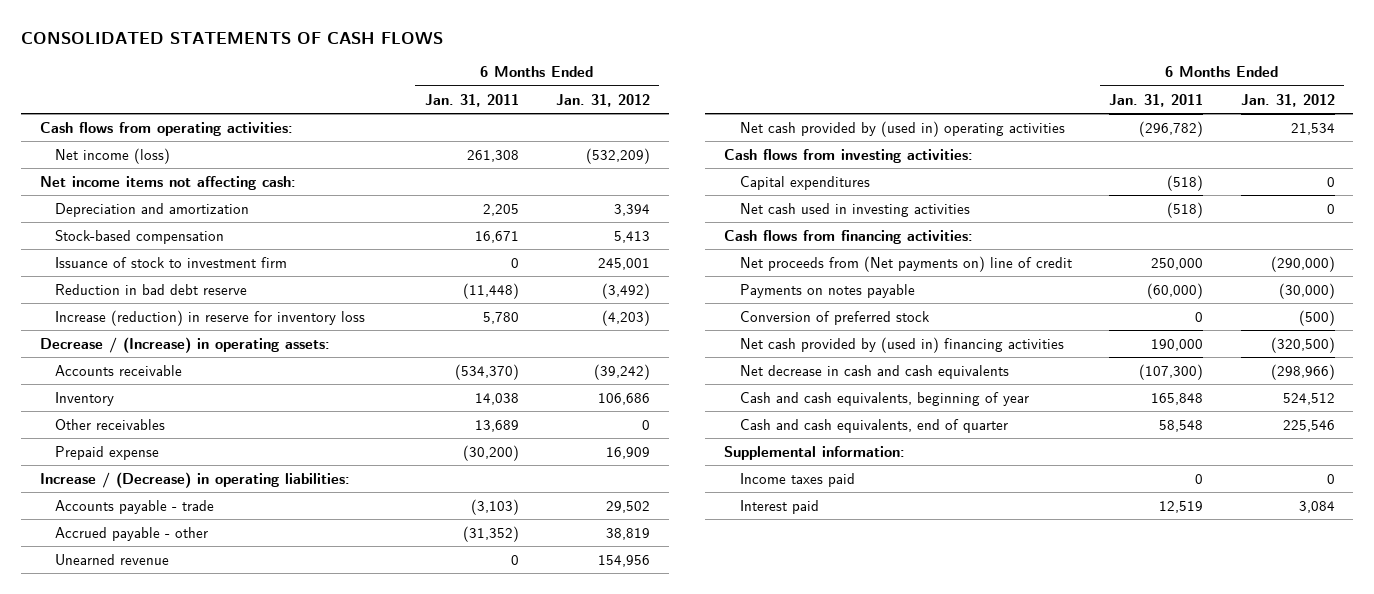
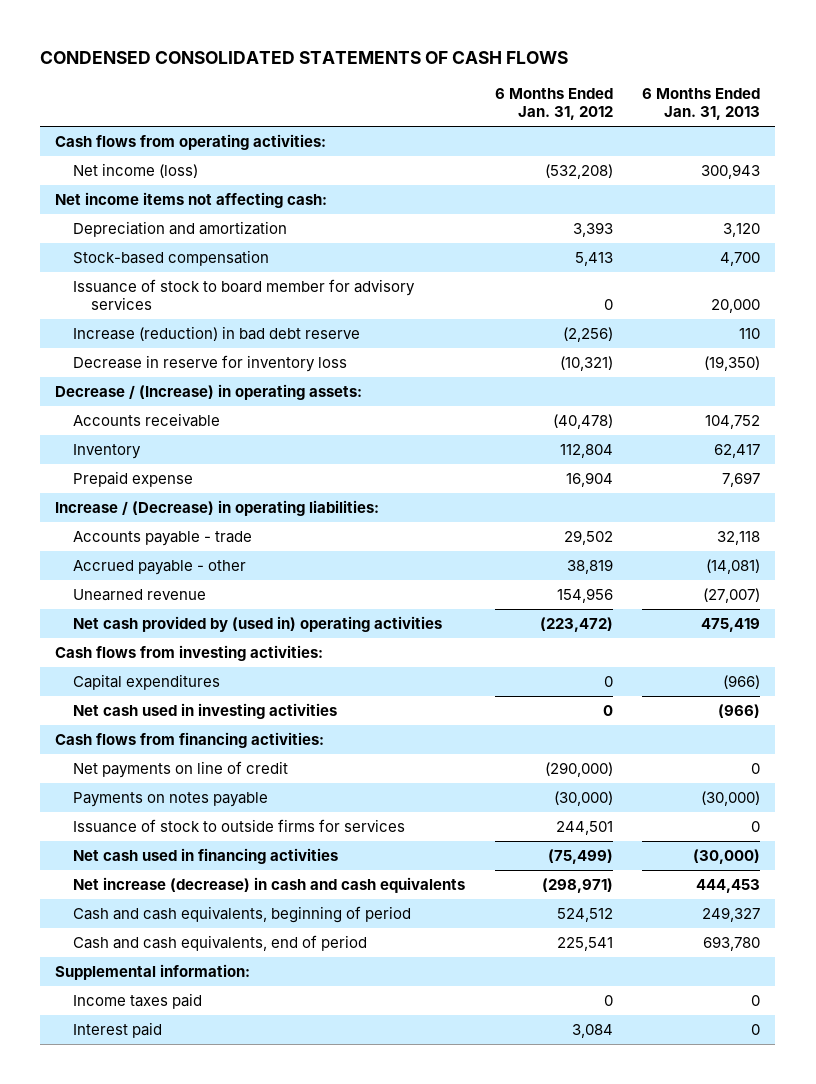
[20,31,443,44] CONSOLIDATED STATEMENTS OF CASH FLOWS -> [40,50,569,64] CONDENSED CONSOLIDATED STATEMENTS OF CASH FLOWS
[424,93,519,107] Jan. 31, 2011 -> none
none -> [642,88,761,121] 6 Months Ended Jan. 31, 2013
[586,147,651,164] (532,209) -> [544,164,613,180] (532,208)
[614,203,651,216] 3,394 -> [572,222,613,238] 3,393
[55,256,288,268] Issuance of stock to investment firm -> none
none -> [73,279,416,310] Issuance of stock to board member for advisory services
[55,283,248,295] Reduction in bad debt reserve -> [73,326,361,342] Increase (reduction) in bad debt reserve
[602,282,651,299] (3,492) -> [562,327,613,343] (2,256)
[55,309,366,326] Increase (reduction) in reserve for inventory loss -> [73,355,348,373] Decrease in reserve for inventory loss
[602,309,651,326] (4,203) -> [559,356,613,372] (10,321)
[55,418,166,430] Other receivables -> none
[594,363,651,380] (39,242) -> [552,414,613,430] (40,478)
[598,392,651,405] 106,686 -> [559,444,613,459] 112,804
[606,446,651,459] 16,909 -> [565,472,613,488] 16,904
[1290,122,1335,135] 21,534 -> [539,617,613,633] (223,472)
[739,255,1072,272] Net proceeds from (Net payments on) line of credit -> [73,761,289,779] Net payments on line of credit
[739,310,930,325] Conversion of preferred stock -> none
none -> [73,819,406,834] Issuance of stock to outside firms for services
[739,336,1064,353] Net cash provided by (used in) financing activities -> [73,848,339,865] Net cash used in financing activities
[1270,336,1335,353] (320,500) -> [547,849,613,865] (75,499)
[739,364,1009,379] Net decrease in cash and cash equivalents -> [73,877,466,894] Net increase (decrease) in cash and cash equivalents
[1270,363,1335,380] (298,966) -> [541,878,613,894] (298,971)
[739,391,1029,406] Cash and cash equivalents, beginning of year -> [73,906,412,924] Cash and cash equivalents, beginning of period
[739,418,1008,433] Cash and cash equivalents, end of quarter -> [73,935,368,952] Cash and cash equivalents, end of period
[1282,419,1335,432] 225,546 -> [556,937,613,952] 225,541

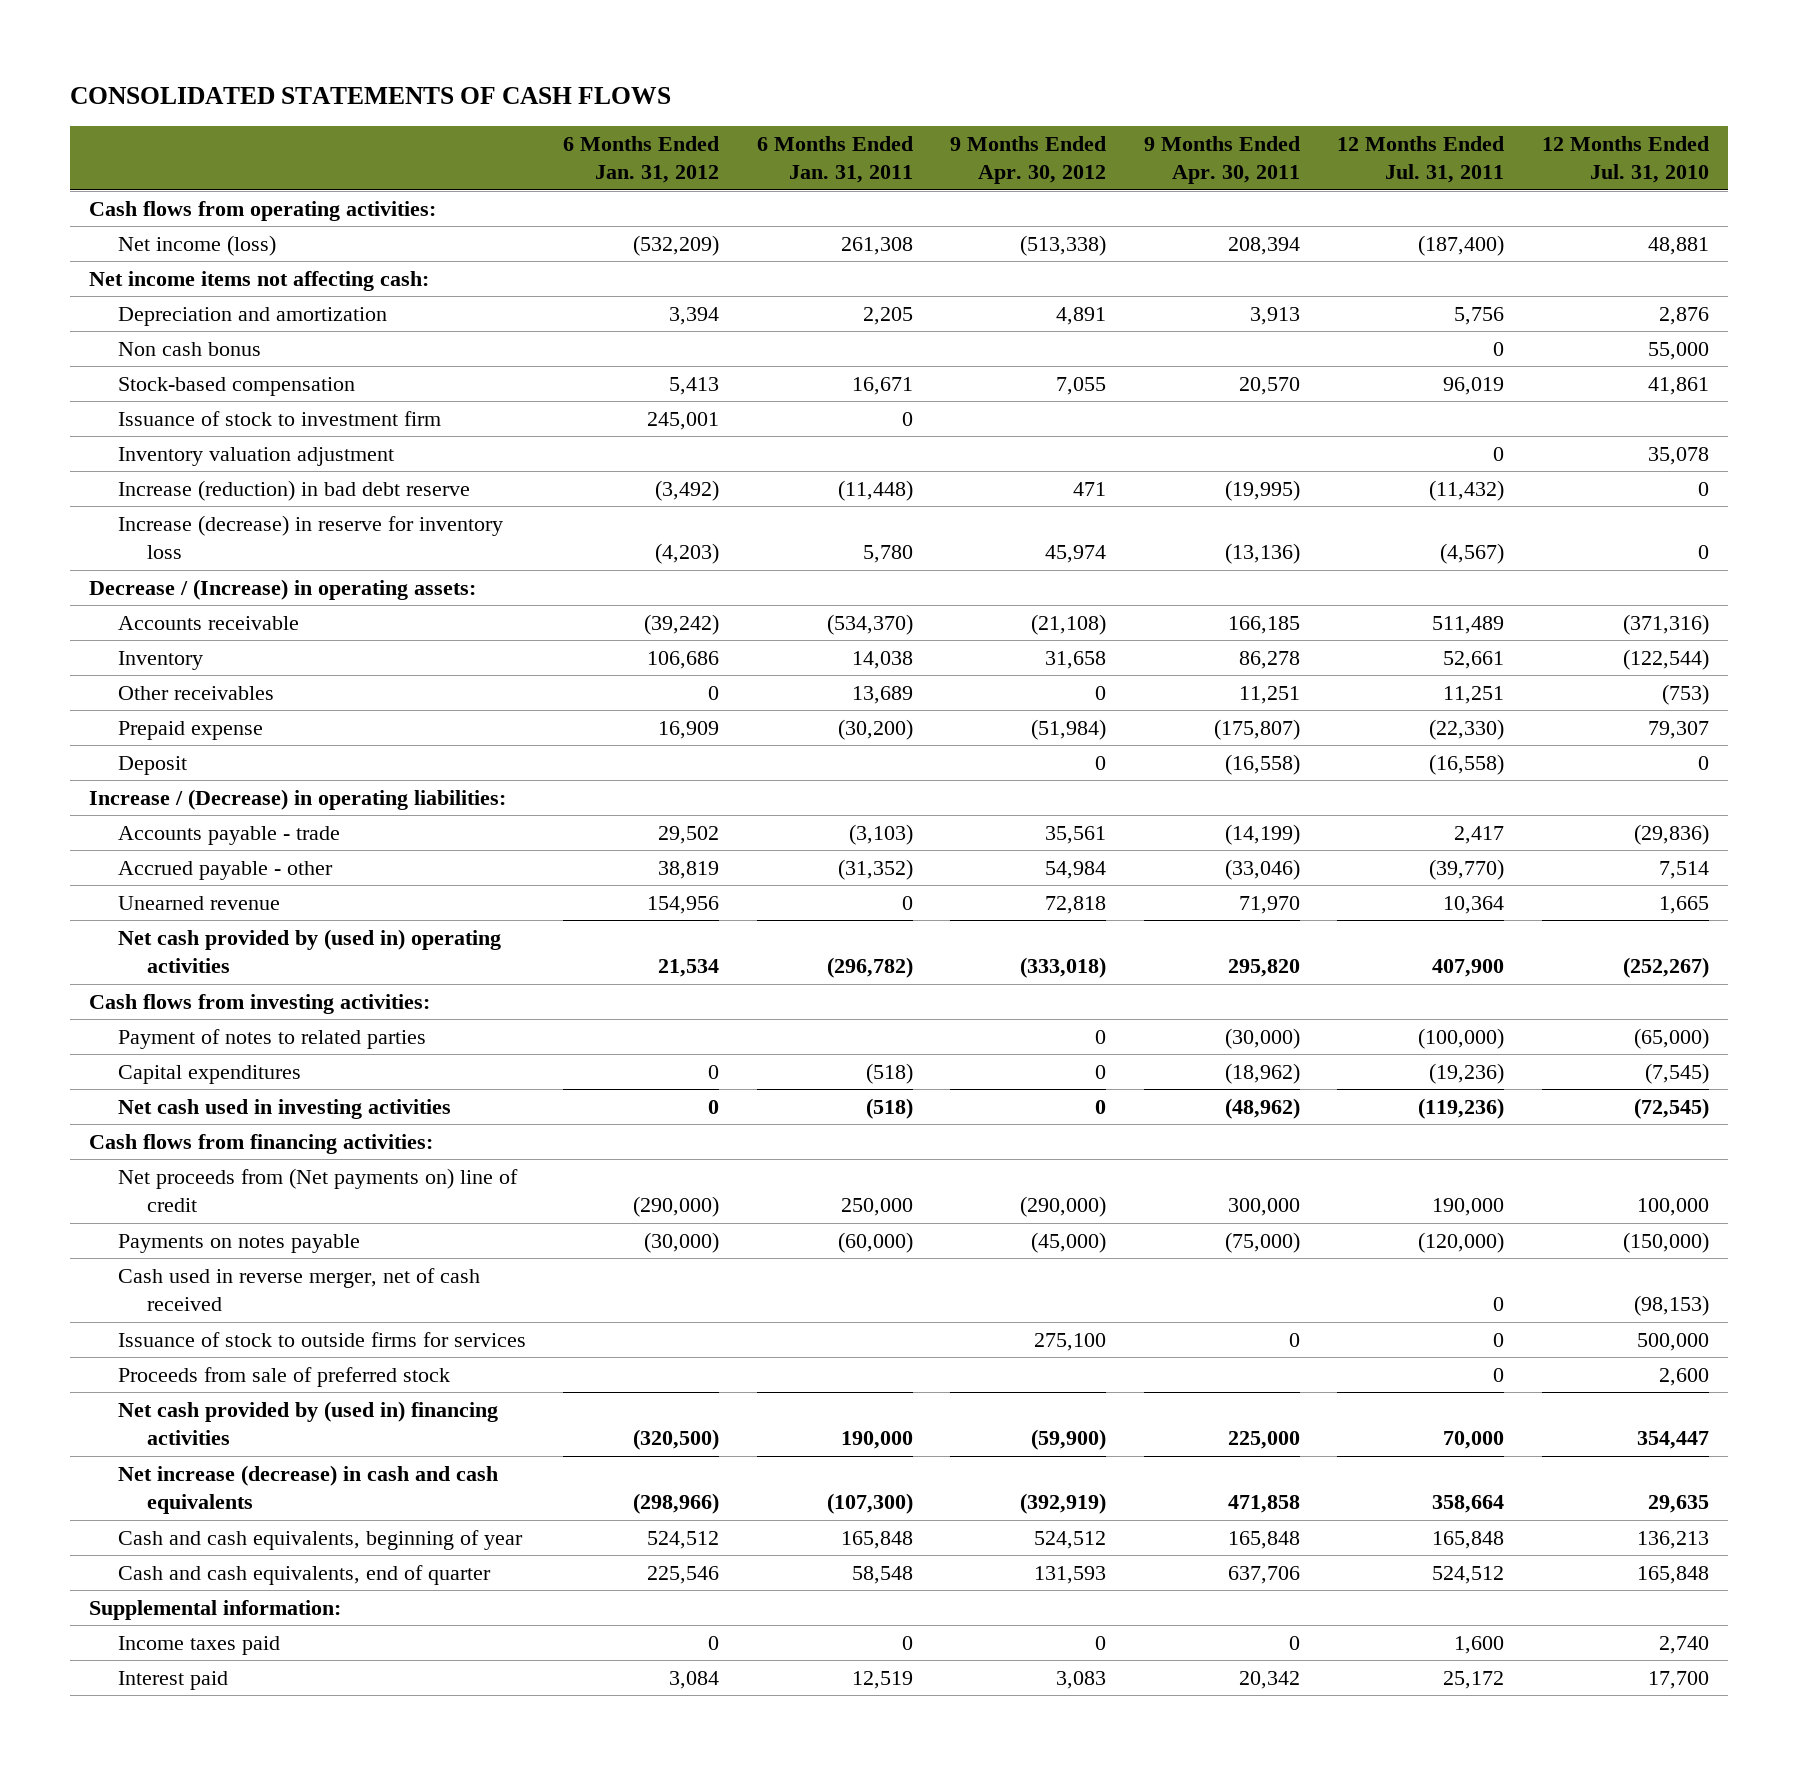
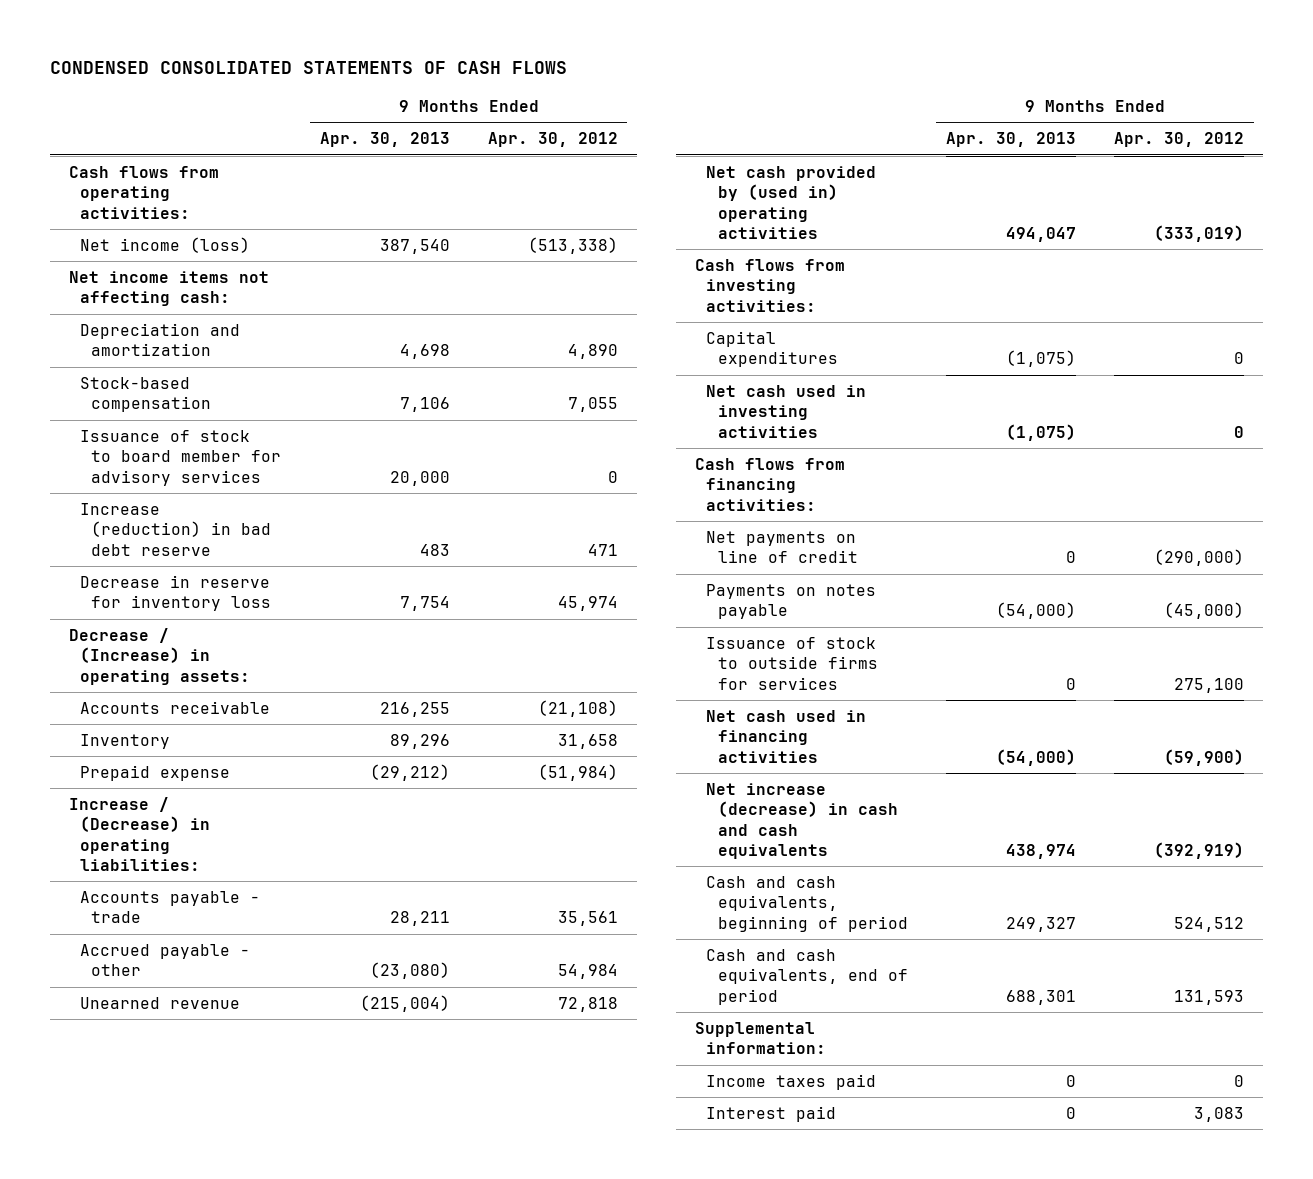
[69,87,671,105] CONSOLIDATED STATEMENTS OF CASH FLOWS -> [49,61,567,75] CONDENSED CONSOLIDATED STATEMENTS OF CASH FLOWS
[563,135,720,184] 6 Months Ended Jan. 31, 2012 -> none
[756,135,913,184] 6 Months Ended Jan. 31, 2011 -> none
[1143,135,1300,185] 9 Months Ended Apr. 30, 2011 -> none
[1337,135,1505,184] 12 Months Ended Jul. 31, 2011 -> none
[1541,135,1709,184] 12 Months Ended Jul. 31, 2010 -> none
none -> [319,132,450,148] Apr. 30, 2013
[117,341,261,356] Non cash bonus -> none
[1056,306,1107,325] 4,891 -> [567,344,618,360] 4,890
[117,410,441,426] Issuance of stock to investment firm -> none
[117,446,394,466] Inventory valuation adjustment -> none
none -> [80,429,282,486] Issuance of stock to board member for advisory services
[117,514,503,560] Increase (decrease) in reserve for inventory loss -> [80,574,272,612] Decrease in reserve for inventory loss
[117,685,274,700] Other receivables -> none
[117,755,187,775] Deposit -> none
[1020,957,1107,979] (333,018) -> [1154,225,1245,243] (333,019)
[117,1028,426,1049] Payment of notes to related parties -> none
[117,1167,518,1213] Net proceeds from (Net payments on) line of credit -> [706,530,858,564] Net payments on line of credit
[117,1267,480,1312] Cash used in reverse merger, net of cash received -> none
[117,1366,450,1387] Proceeds from sale of preferred stock -> none
[117,1400,498,1446] Net cash provided by (used in) financing activities -> [706,709,867,763] Net cash used in financing activities
[117,1529,523,1550] Cash and cash equivalents, beginning of year -> [706,875,908,932] Cash and cash equivalents, beginning of period
[117,1564,491,1585] Cash and cash equivalents, end of quarter -> [706,948,908,1005] Cash and cash equivalents, end of period

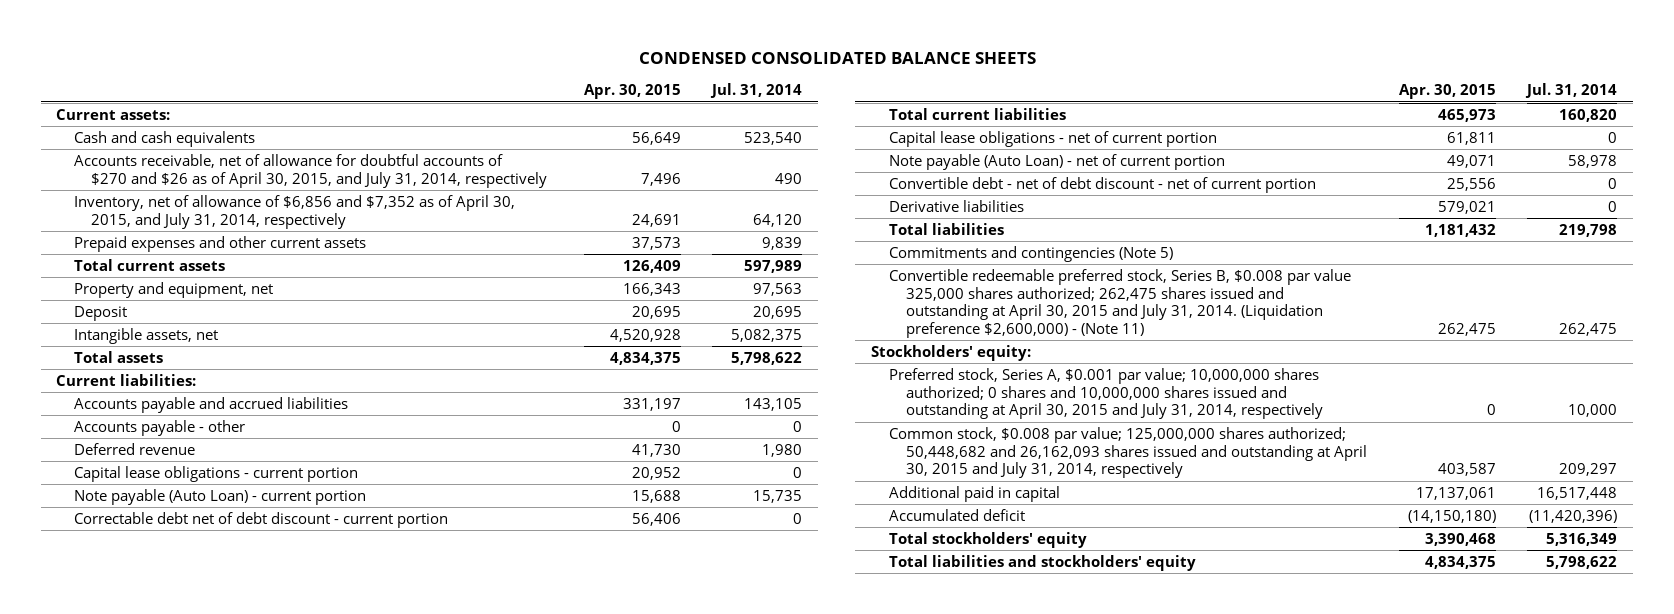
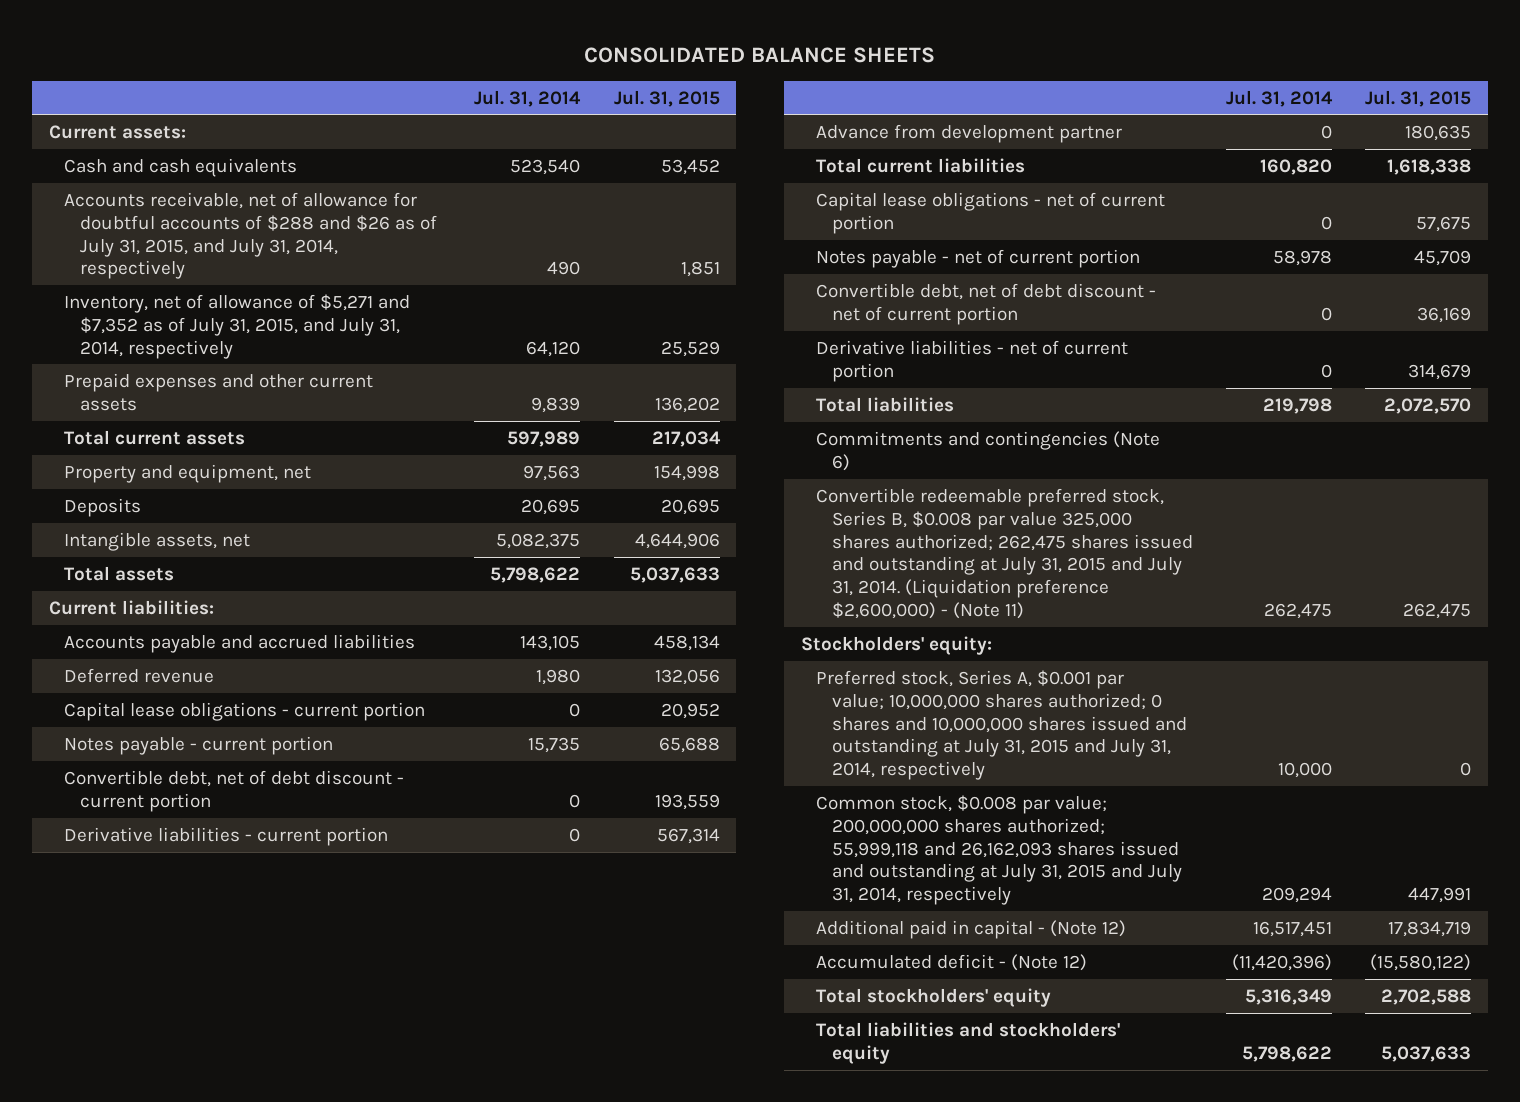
[638,51,1036,64] CONDENSED CONSOLIDATED BALANCE SHEETS -> [584,46,936,63] CONSOLIDATED BALANCE SHEETS
[583,84,681,100] Apr. 30, 2015 -> none
none -> [613,89,720,107] Jul. 31, 2015
[73,153,548,188] Accounts receivable, net of allowance for doubtful accounts of $270 and $26 as of April 30, 2015, and July 31, 2014, respectively -> [64,191,438,280] Accounts receivable, net of allowance for doubtful accounts of $288 and $26 as of July 31, 2015, and July 31, 2014, respectively
[73,194,515,229] Inventory, net of allowance of $6,856 and $7,352 as of April 30, 2015, and July 31, 2014, respectively -> [64,293,411,359] Inventory, net of allowance of $5,271 and $7,352 as of July 31, 2015, and July 31, 2014, respectively
[73,305,127,321] Deposit -> [64,497,142,517] Deposits
[73,419,245,436] Accounts payable - other -> none
[73,488,366,505] Note payable (Auto Loan) - current portion -> [64,735,334,755] Notes payable - current portion
[73,511,448,528] Correctable debt net of debt discount - current portion -> [64,769,405,812] Convertible debt, net of debt discount - current portion
none -> [64,826,389,846] Derivative liabilities - current portion
none -> [816,123,1123,143] Advance from development partner
[888,153,1225,170] Note payable (Auto Loan) - net of current portion -> [816,248,1141,268] Notes payable - net of current portion
[888,176,1316,193] Convertible debt - net of debt discount - net of current portion -> [816,282,1157,325] Convertible debt, net of debt discount - net of current portion
[888,199,1024,212] Derivative liabilities -> [816,339,1129,382] Derivative liabilities - net of current portion
[888,245,1173,262] Commitments and contingencies (Note 5) -> [816,430,1161,471] Commitments and contingencies (Note 6)
[888,268,1351,339] Convertible redeemable preferred stock, Series B, $0.008 par value 325,000 shares authorized; 262,475 shares issued and outstanding at April 30, 2015 and July 31, 2014. (Liquidation preference $2,600,000) - (Note 11) -> [816,487,1193,620] Convertible redeemable preferred stock, Series B, $0.008 par value 325,000 shares authorized; 262,475 shares issued and outstanding at July 31, 2015 and July 31, 2014. (Liquidation preference $2,600,000) - (Note 11)
[888,367,1323,420] Preferred stock, Series A, $0.001 par value; 10,000,000 shares authorized; 0 shares and 10,000,000 shares issued and outstanding at April 30, 2015 and July 31, 2014, respectively -> [816,669,1187,781] Preferred stock, Series A, $0.001 par value; 10,000,000 shares authorized; 0 shares and 10,000,000 shares issued and outstanding at July 31, 2015 and July 31, 2014, respectively
[888,426,1367,479] Common stock, $0.008 par value; 125,000,000 shares authorized; 50,448,682 and 26,162,093 shares issued and outstanding at April 30, 2015 and July 31, 2014, respectively -> [816,794,1182,906] Common stock, $0.008 par value; 200,000,000 shares authorized; 55,999,118 and 26,162,093 shares issued and outstanding at July 31, 2015 and July 31, 2014, respectively
[1559,463,1618,477] 209,297 -> [1262,887,1333,904] 209,294
[888,485,1060,502] Additional paid in capital -> [816,919,1127,939] Additional paid in capital - (Note 12)
[1537,486,1618,500] 16,517,448 -> [1253,920,1333,937] 16,517,451
[888,508,1025,521] Accumulated deficit -> [816,953,1088,971] Accumulated deficit - (Note 12)

